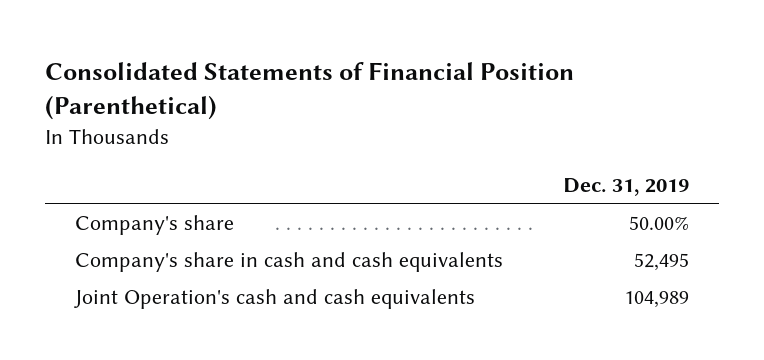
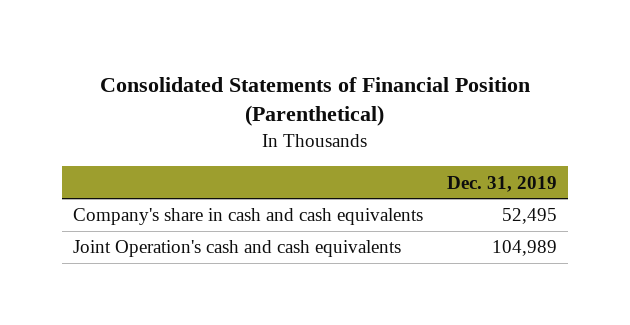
[75,214,235,235] Company's share -> none

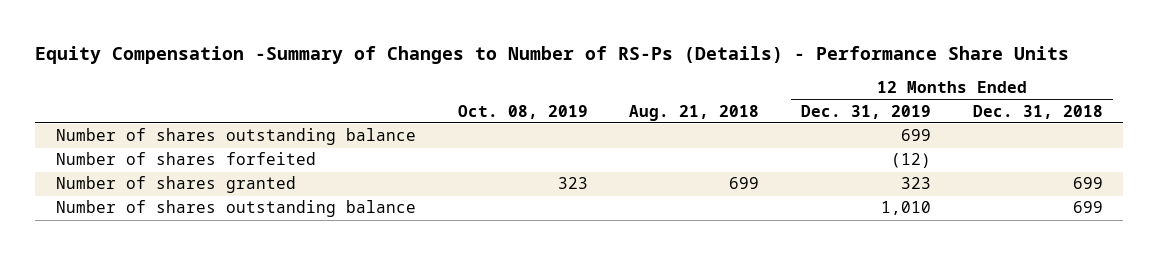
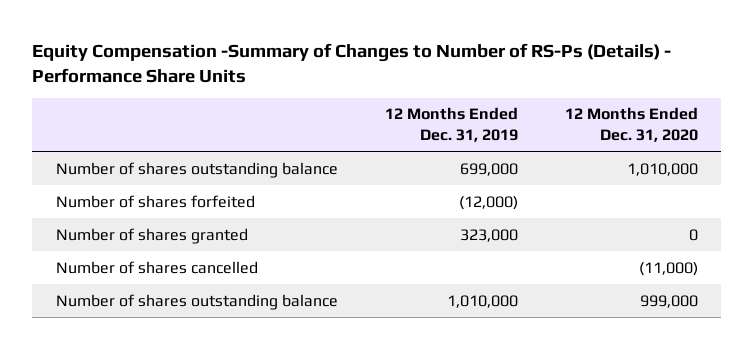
[457,104,588,119] Oct. 08, 2019 -> none
[629,104,760,121] Aug. 21, 2018 -> none
[972,104,1103,119] Dec. 31, 2018 -> none
none -> [564,107,698,143] 12 Months Ended Dec. 31, 2020
[901,129,932,142] 699 -> [459,162,518,176] 699,000
[891,153,932,169] (12) -> [458,195,518,210] (12,000)
[901,177,932,190] 323 -> [459,228,518,242] 323,000
none -> [55,260,258,274] Number of shares cancelled
[881,201,932,216] 1,010 -> [446,294,518,308] 1,010,000

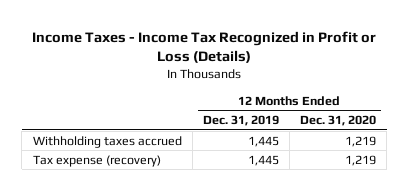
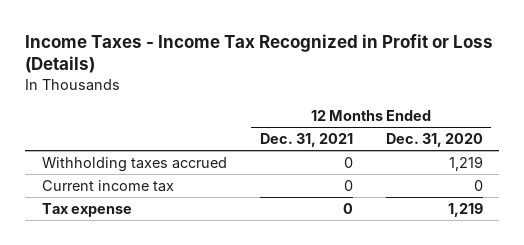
[202,115,279,127] Dec. 31, 2019 -> none
none -> [259,133,353,148] Dec. 31, 2021
none -> [41,179,174,192] Current income tax
[32,154,161,167] Tax expense (recovery) -> [41,202,132,217] Tax expense

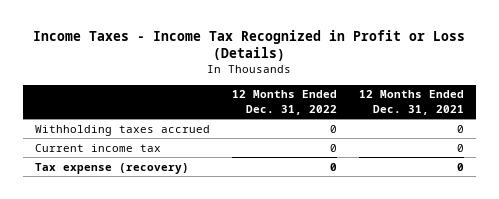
[385,133,483,148] Dec. 31, 2020 -> none
none -> [231,90,337,115] 12 Months Ended Dec. 31, 2022
[41,202,132,217] Tax expense -> [34,162,189,174] Tax expense (recovery)

